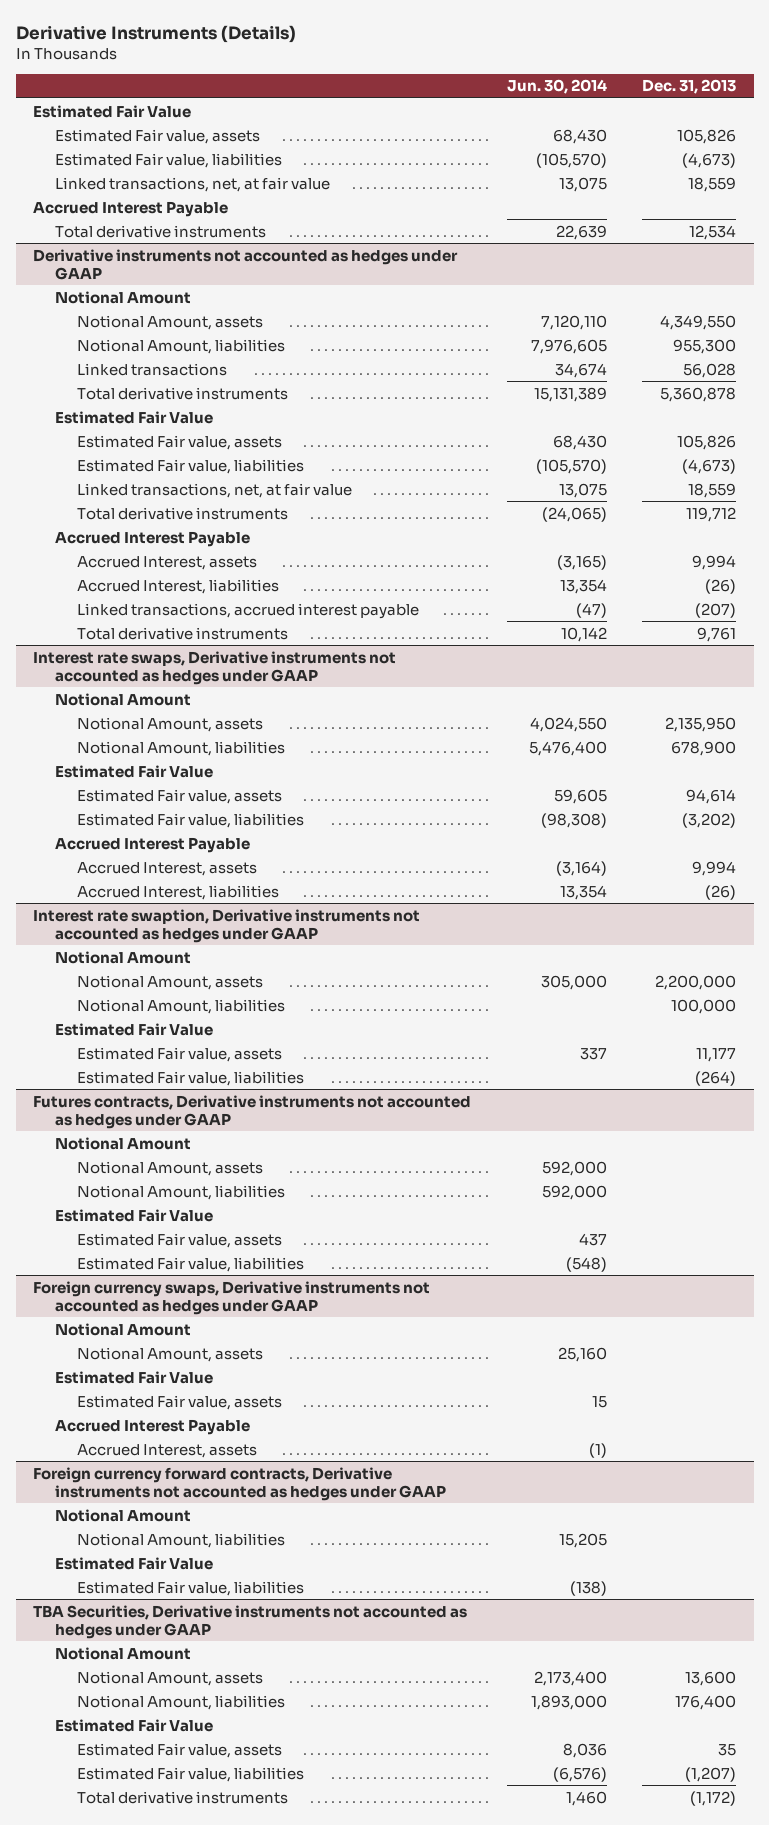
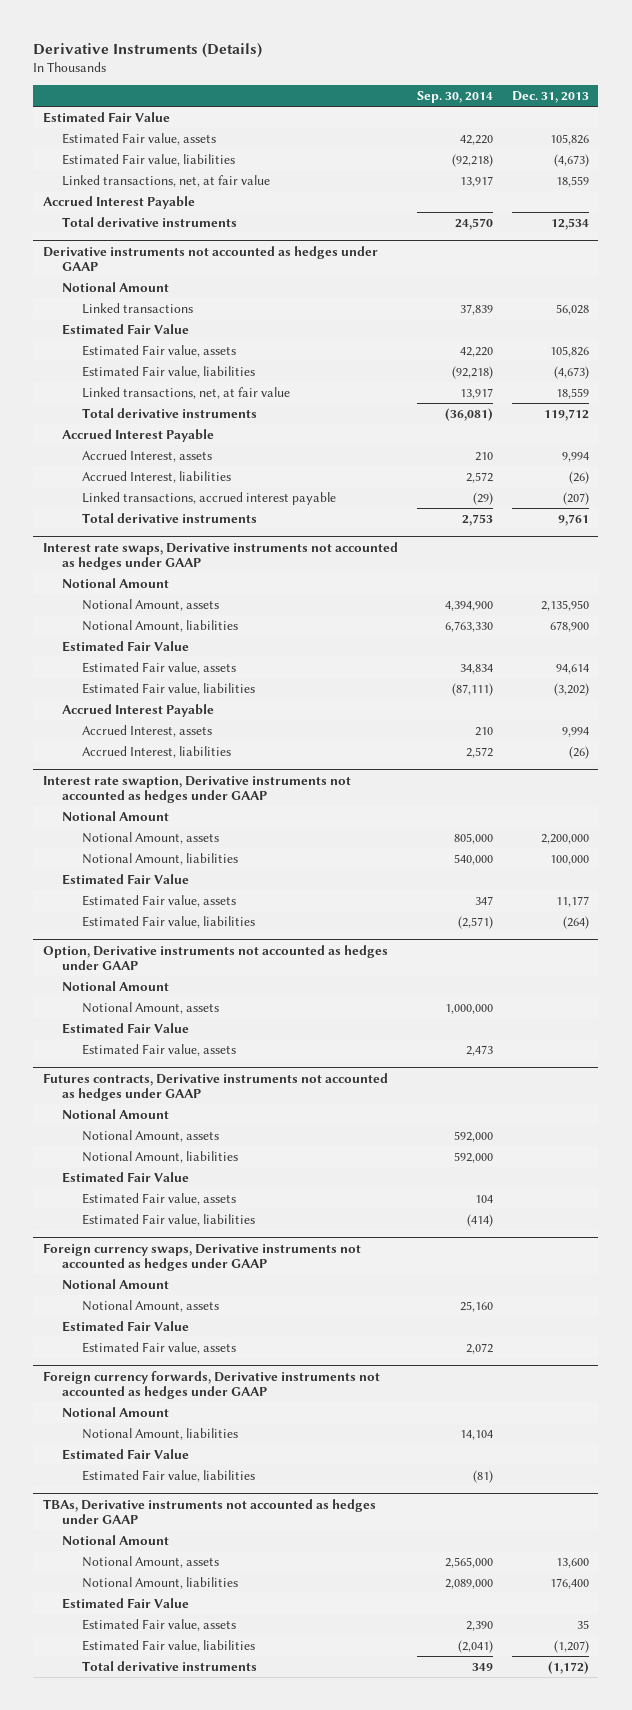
[506,79,607,95] Jun. 30, 2014 -> none
none -> [416,90,493,103] Sep. 30, 2014
[77,314,264,330] Notional Amount, assets -> none
[77,338,286,354] Notional Amount, liabilities -> none
[77,386,289,400] Total derivative instruments -> none
none -> [42,944,388,971] Option, Derivative instruments not accounted as hedges under GAAP
none -> [62,980,170,991] Notional Amount
none -> [82,1001,220,1014] Notional Amount, assets
none -> [62,1022,190,1034] Estimated Fair Value
none -> [82,1043,237,1056] Estimated Fair value, assets
[55,1418,251,1435] Accrued Interest Payable -> none
[77,1443,258,1458] Accrued Interest, assets -> none
[33,1466,447,1501] Foreign currency forward contracts, Derivative instruments not accounted as hedges under GAAP -> [42,1370,380,1400] Foreign currency forwards, Derivative instruments not accounted as hedges under GAAP
[33,1604,468,1639] TBA Securities, Derivative instruments not accounted as hedges under GAAP -> [42,1498,376,1525] TBAs, Derivative instruments not accounted as hedges under GAAP

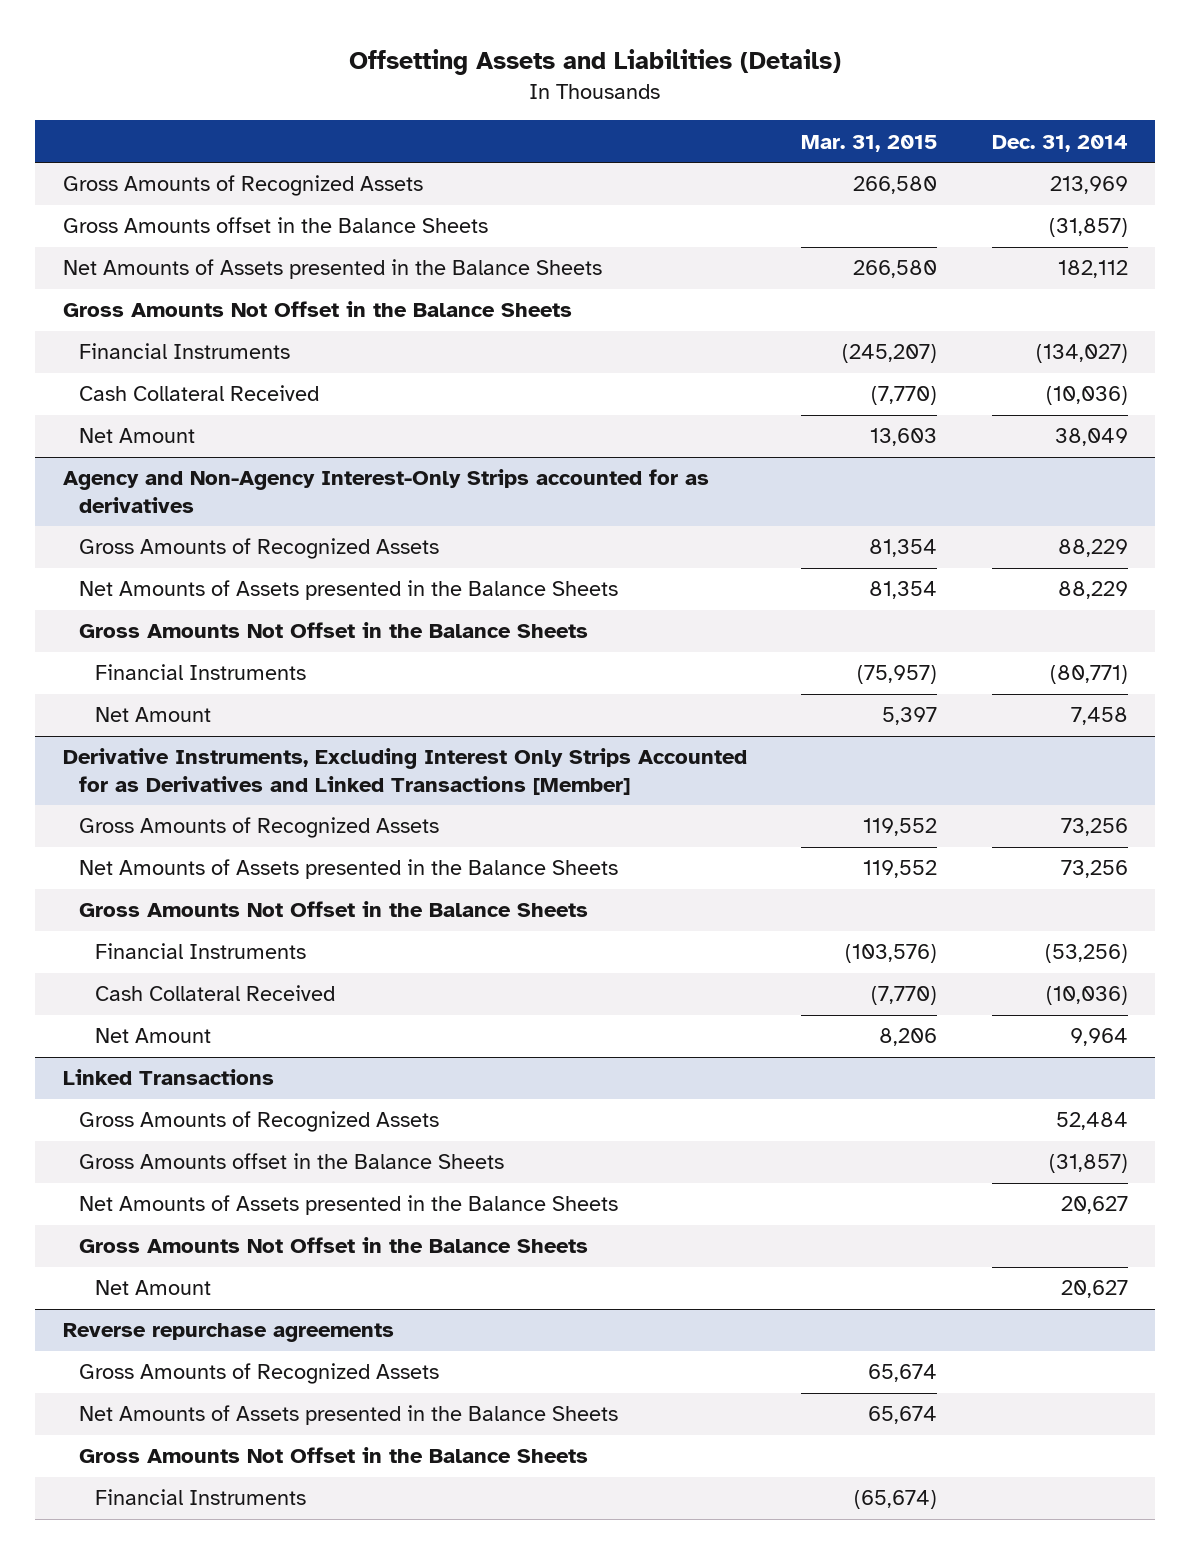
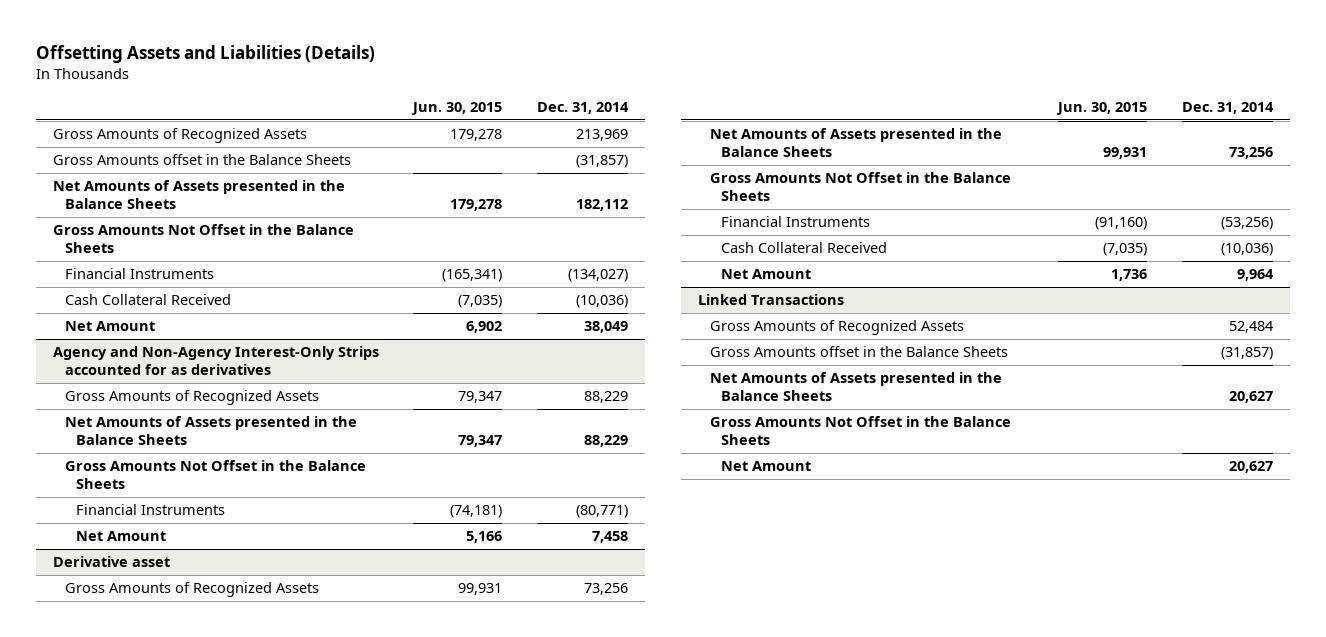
[801,134,938,152] Mar. 31, 2015 -> none
none -> [411,101,503,115] Jun. 30, 2015
[62,748,747,795] Derivative Instruments, Excluding Interest Only Strips Accounted for as Derivatives and Linked Transactions [Member] -> [53,556,171,568] Derivative asset
[62,1323,394,1343] Reverse repurchase agreements -> none
[78,1363,439,1385] Gross Amounts of Recognized Assets -> none
[78,1405,618,1426] Net Amounts of Assets presented in the Balance Sheets -> none
[78,1447,588,1464] Gross Amounts Not Offset in the Balance Sheets -> none
[94,1489,306,1506] Financial Instruments -> none

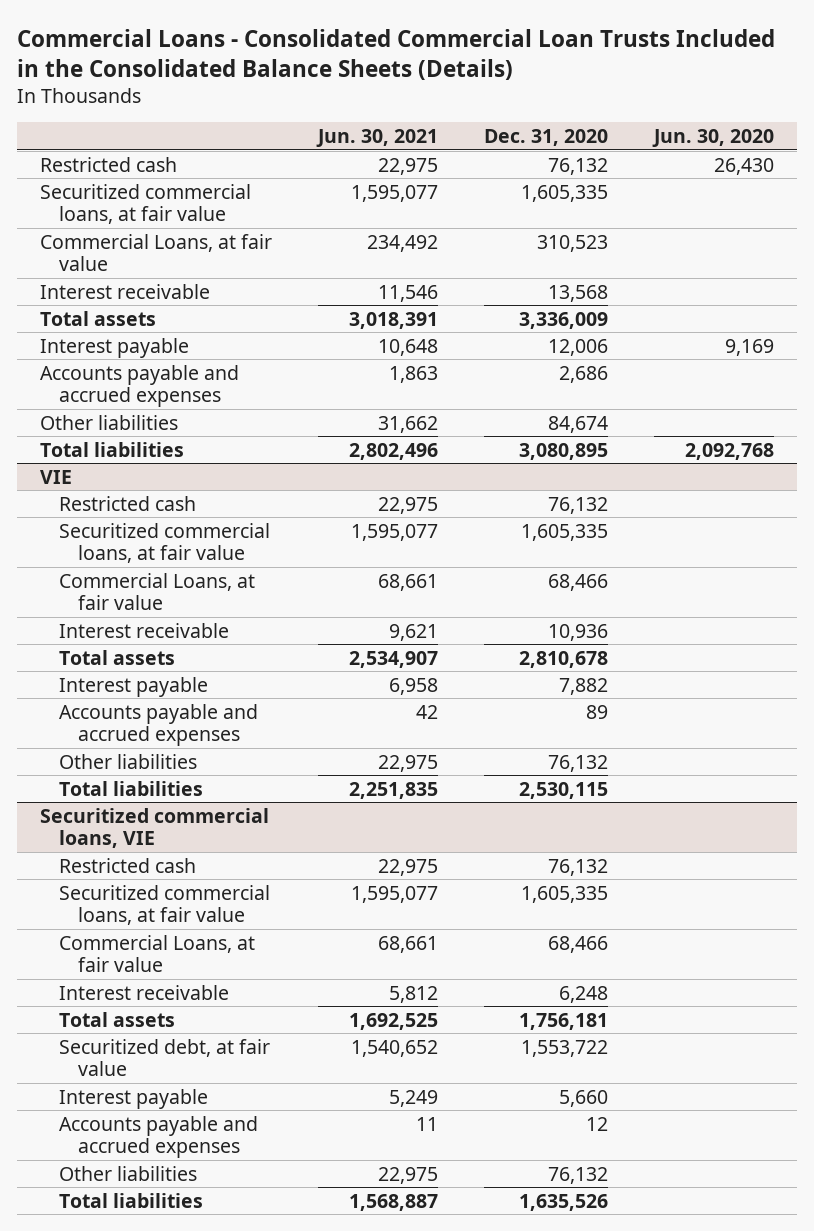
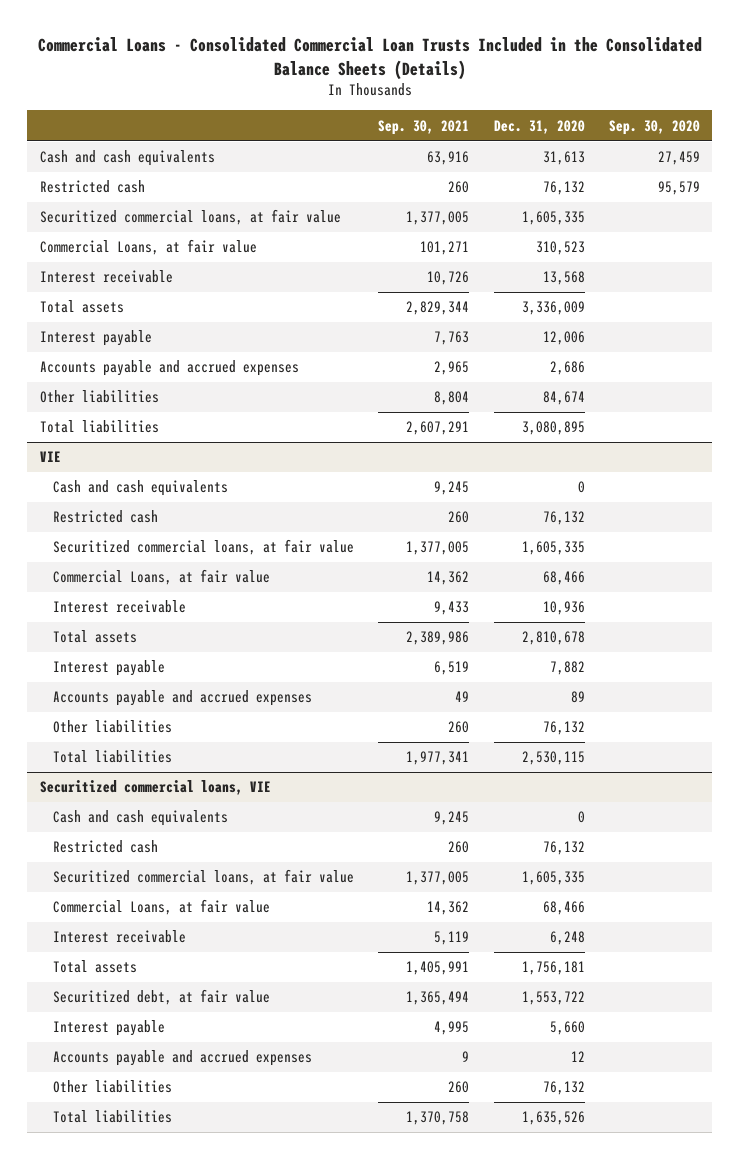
[315,128,438,147] Jun. 30, 2021 -> none
[651,128,774,147] Jun. 30, 2020 -> none
none -> [378,119,470,135] Sep. 30, 2021
none -> [608,119,700,135] Sep. 30, 2020
none -> [39,150,215,167] Cash and cash equivalents
none -> [52,480,228,497] Cash and cash equivalents
none -> [52,810,228,827] Cash and cash equivalents

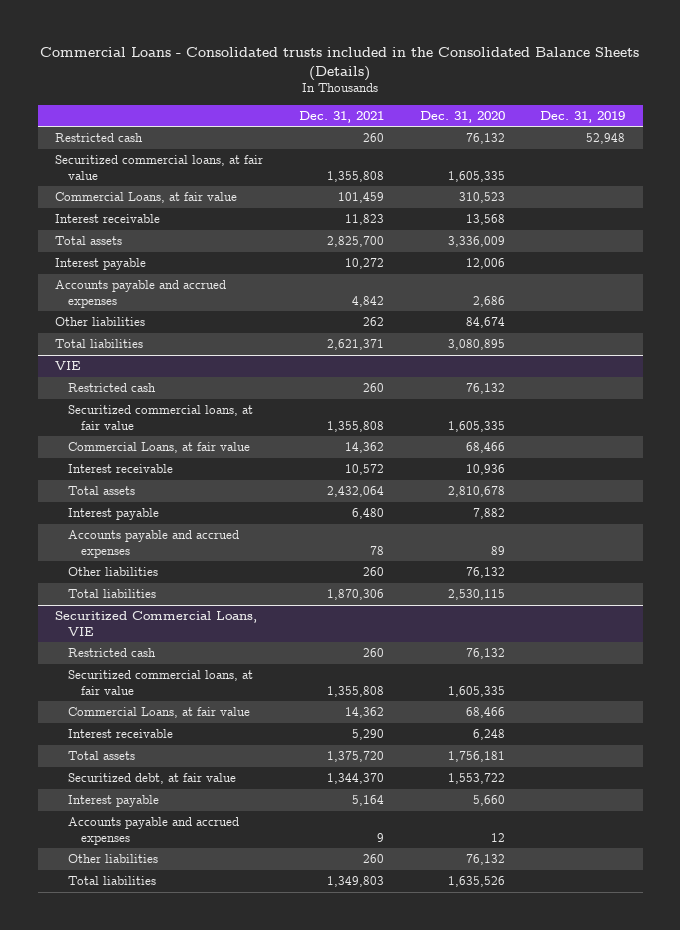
[37,37,702,80] Commercial Loans - Consolidated Commercial Loan Trusts Included in the Consolidated Balance Sheets (Details) -> [40,46,640,81] Commercial Loans - Consolidated trusts included in the Consolidated Balance Sheets (Details)
[378,119,470,135] Sep. 30, 2021 -> none
[608,119,700,135] Sep. 30, 2020 -> none
none -> [298,110,384,123] Dec. 31, 2021
none -> [540,110,626,123] Dec. 31, 2019
[39,150,215,167] Cash and cash equivalents -> none
[52,480,228,497] Cash and cash equivalents -> none
[52,810,228,827] Cash and cash equivalents -> none
[39,780,271,796] Securitized commercial loans, VIE -> [55,611,258,636] Securitized Commercial Loans, VIE

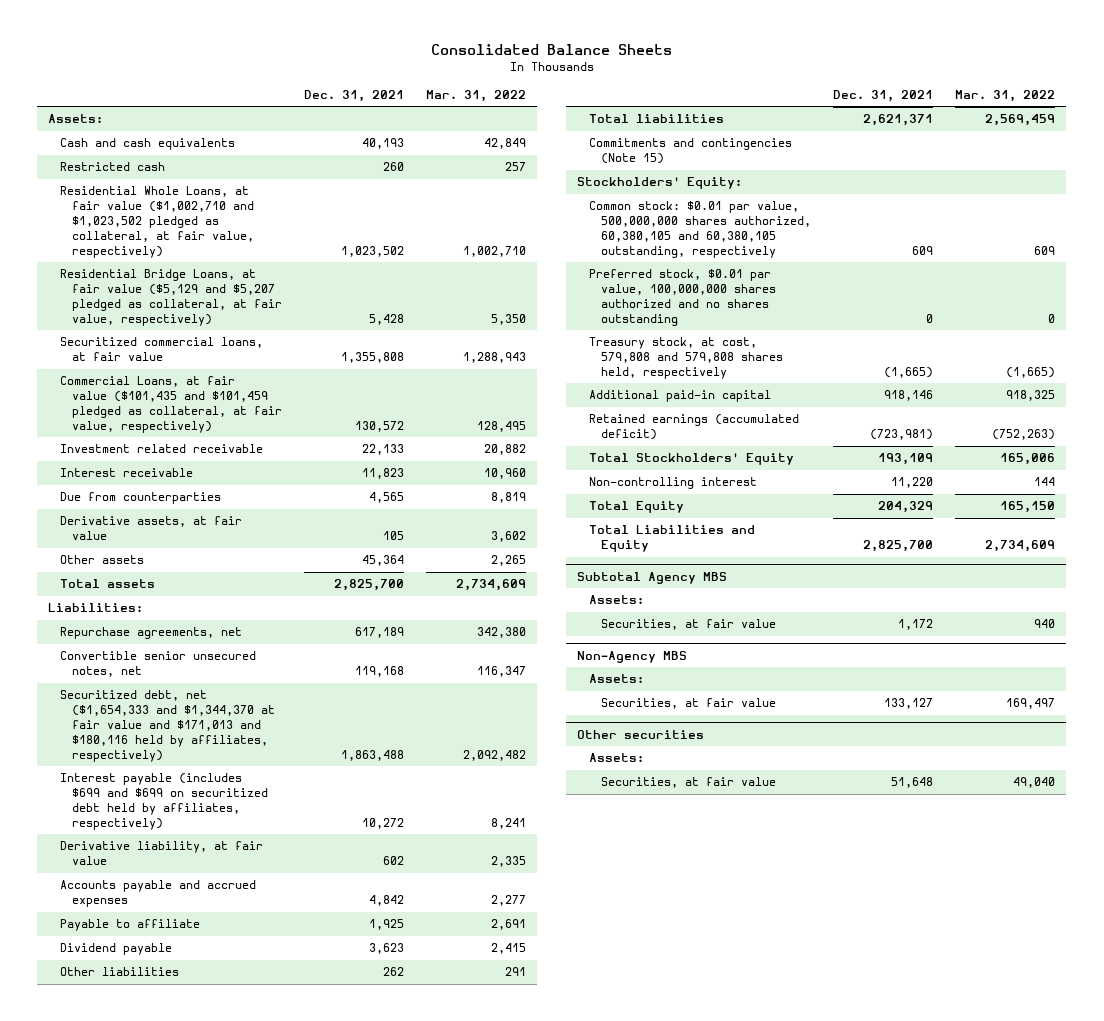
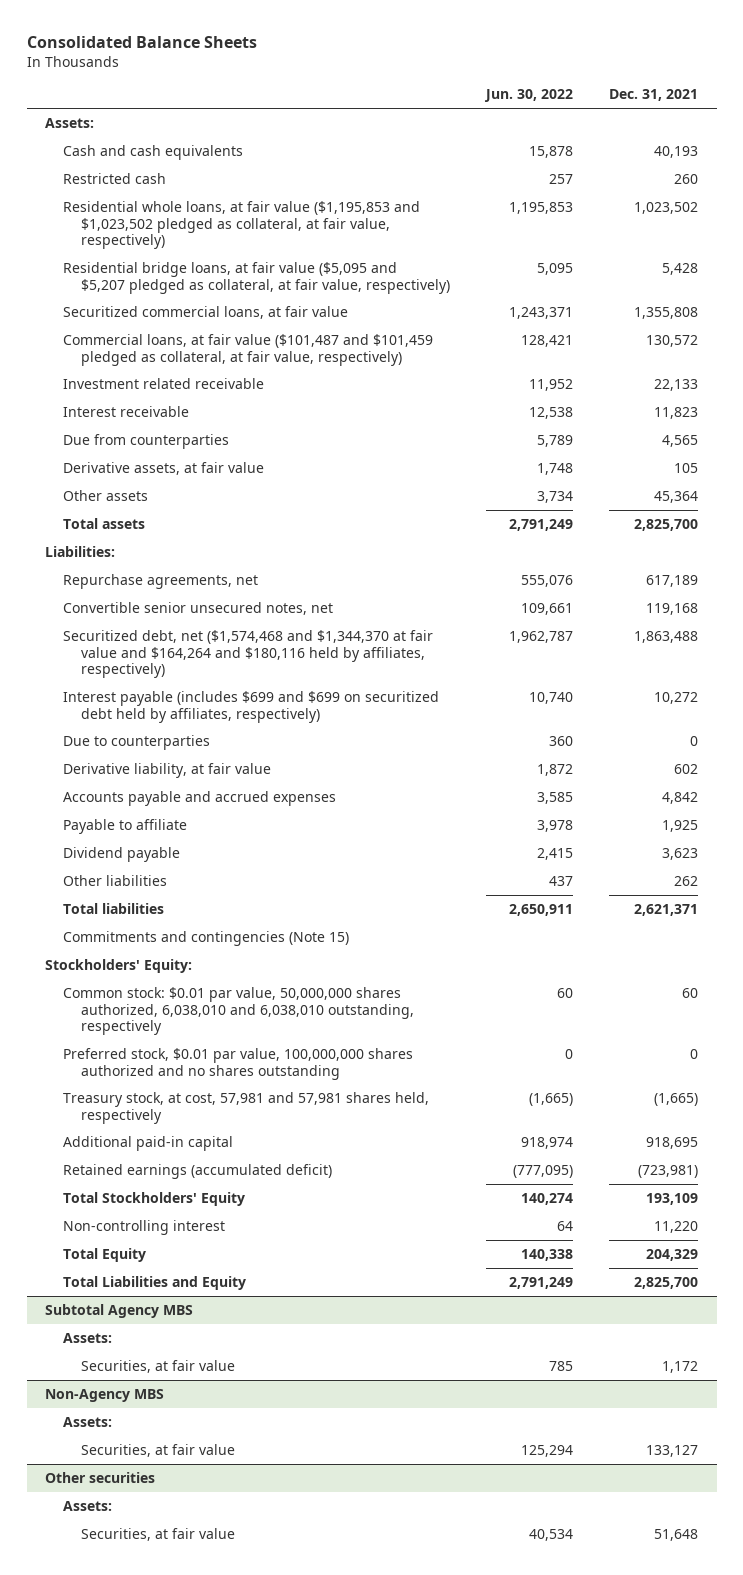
[426,89,527,102] Mar. 31, 2022 -> none
none -> [483,89,573,103] Jun. 30, 2022
[59,186,254,258] Residential Whole Loans, at fair value ($1,002,710 and $1,023,502 pledged as collateral, at fair value, respectively) -> [62,200,420,250] Residential whole loans, at fair value ($1,195,853 and $1,023,502 pledged as collateral, at fair value, respectively)
[59,269,282,326] Residential Bridge Loans, at fair value ($5,129 and $5,207 pledged as collateral, at fair value, respectively) -> [62,261,450,294] Residential bridge loans, at fair value ($5,095 and $5,207 pledged as collateral, at fair value, respectively)
[59,376,282,433] Commercial Loans, at fair value ($101,435 and $101,459 pledged as collateral, at fair value, respectively) -> [62,333,433,366] Commercial loans, at fair value ($101,487 and $101,459 pledged as collateral, at fair value, respectively)
[59,690,275,762] Securitized debt, net ($1,654,333 and $1,344,370 at fair value and $171,013 and $180,116 held by affiliates, respectively) -> [62,629,433,679] Securitized debt, net ($1,574,468 and $1,344,370 at fair value and $164,264 and $180,116 held by affiliates, respectively)
none -> [62,734,210,750] Due to counterparties
[589,201,811,258] Common stock: $0.01 par value, 500,000,000 shares authorized, 60,380,105 and 60,380,105 outstanding, respectively -> [62,986,414,1036] Common stock: $0.01 par value, 50,000,000 shares authorized, 6,038,010 and 6,038,010 outstanding, respectively
[912,245,934,255] 609 -> [682,987,699,998] 60
[589,337,783,380] Treasury stock, at cost, 579,808 and 579,808 shares held, respectively -> [62,1091,429,1124] Treasury stock, at cost, 57,981 and 57,981 shares held, respectively
[884,390,934,402] 918,146 -> [646,1136,699,1149] 918,695

